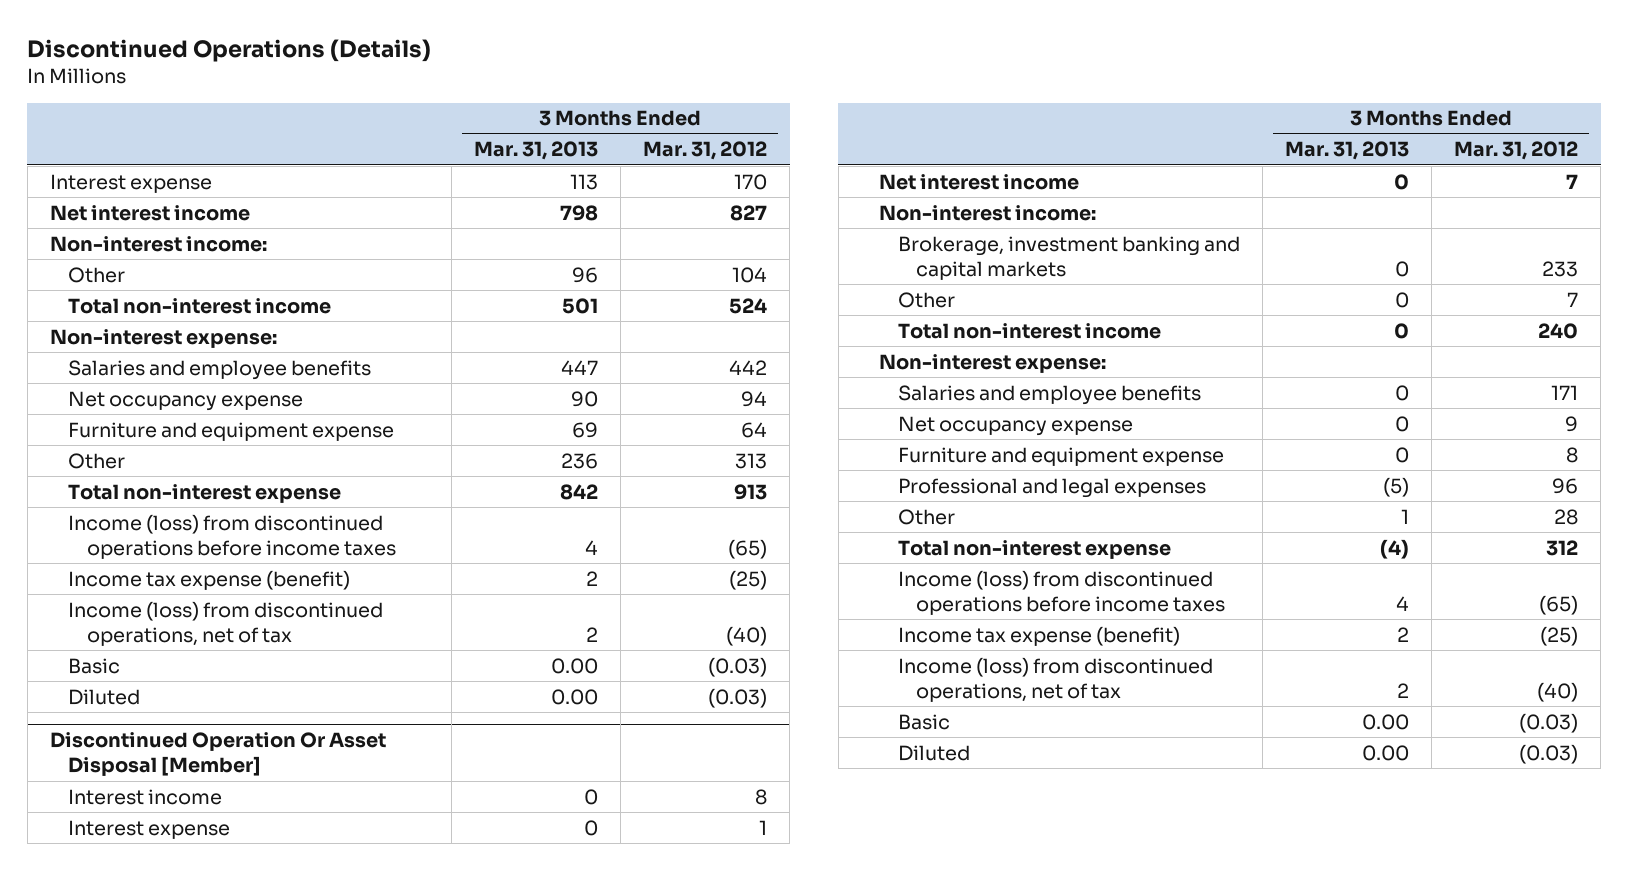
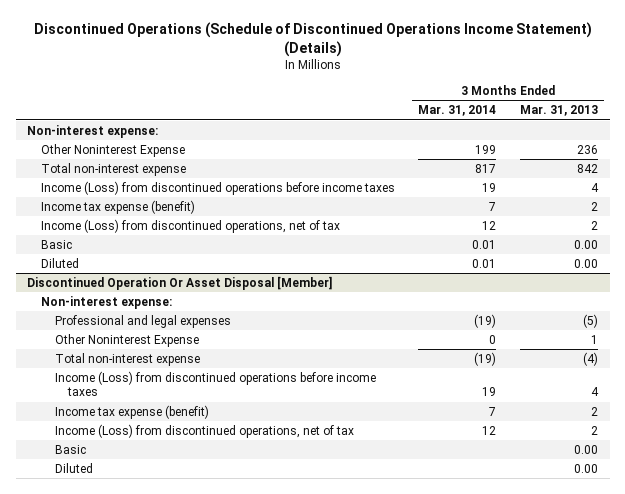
[27,39,432,63] Discontinued Operations (Details) -> [33,22,592,57] Discontinued Operations (Schedule of Discontinued Operations Income Statement) (Details)
[642,141,767,161] Mar. 31, 2012 -> none
none -> [418,105,497,117] Mar. 31, 2014
[49,173,212,193] Interest expense -> none
[49,204,250,221] Net interest income -> none
[49,235,267,252] Non-interest income: -> none
[68,266,126,283] Other -> none
[68,297,332,314] Total non-interest income -> none
[68,359,372,380] Salaries and employee benefits -> none
[68,390,304,411] Net occupancy expense -> none
[68,421,395,441] Furniture and equipment expense -> none
[68,452,126,469] Other -> [40,144,185,158] Other Noninterest Expense
[68,513,396,559] Income (loss) from discontinued operations before income taxes -> [40,181,395,196] Income (Loss) from discontinued operations before income taxes
[68,600,384,646] Income (loss) from discontinued operations, net of tax -> [40,219,340,234] Income (Loss) from discontinued operations, net of tax
[68,788,223,805] Interest income -> none
[68,819,231,839] Interest expense -> none
[879,173,1080,190] Net interest income -> none
[879,204,1097,221] Non-interest income: -> none
[897,235,1240,280] Brokerage, investment banking and capital markets -> none
[897,291,955,308] Other -> none
[897,322,1161,339] Total non-interest income -> none
[897,384,1201,405] Salaries and employee benefits -> none
[897,415,1133,436] Net occupancy expense -> none
[897,446,1224,466] Furniture and equipment expense -> none
[897,508,955,525] Other -> [54,334,199,348] Other Noninterest Expense
[897,569,1226,615] Income (loss) from discontinued operations before income taxes -> [54,371,376,397] Income (Loss) from discontinued operations before income taxes
[897,656,1213,702] Income (loss) from discontinued operations, net of tax -> [54,424,354,439] Income (Loss) from discontinued operations, net of tax

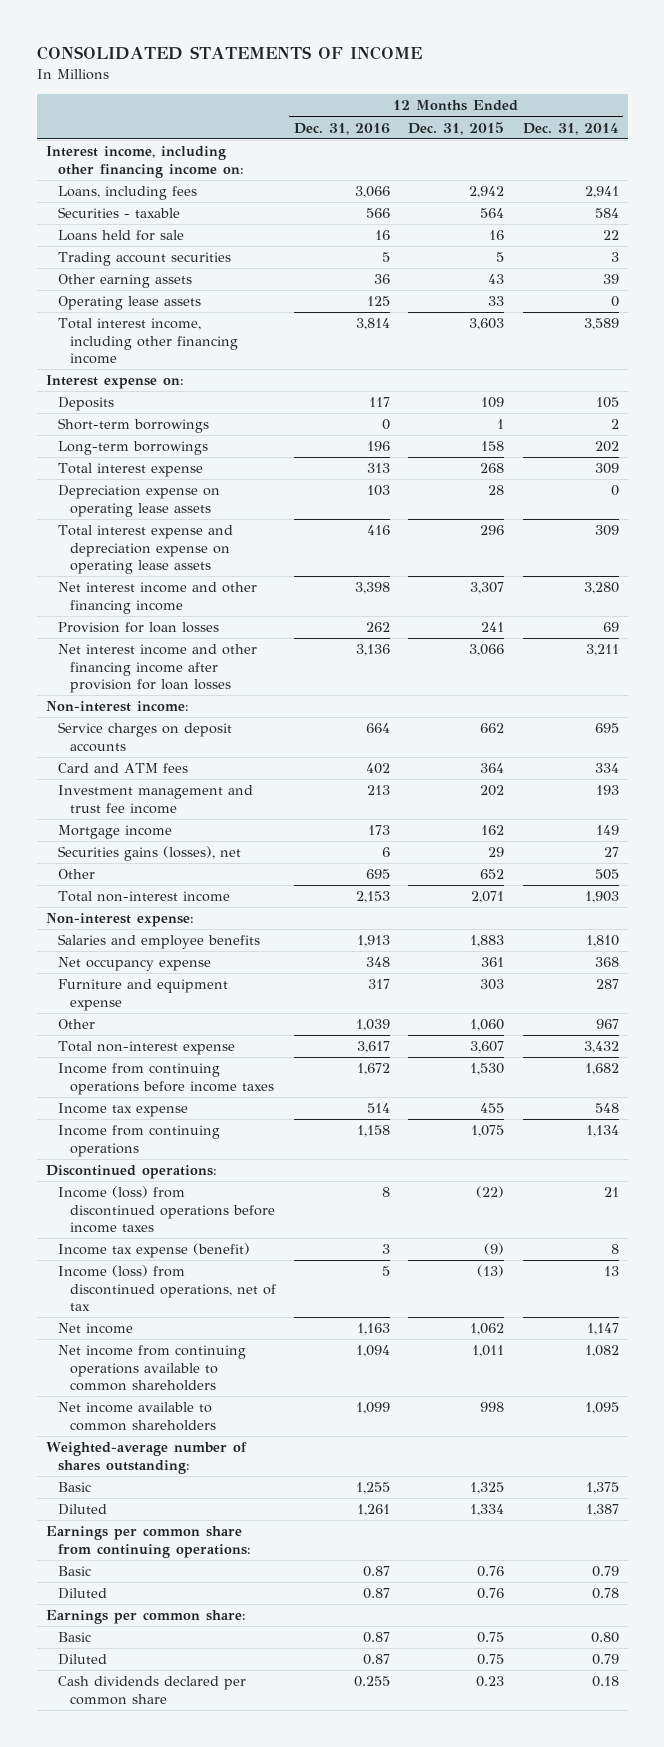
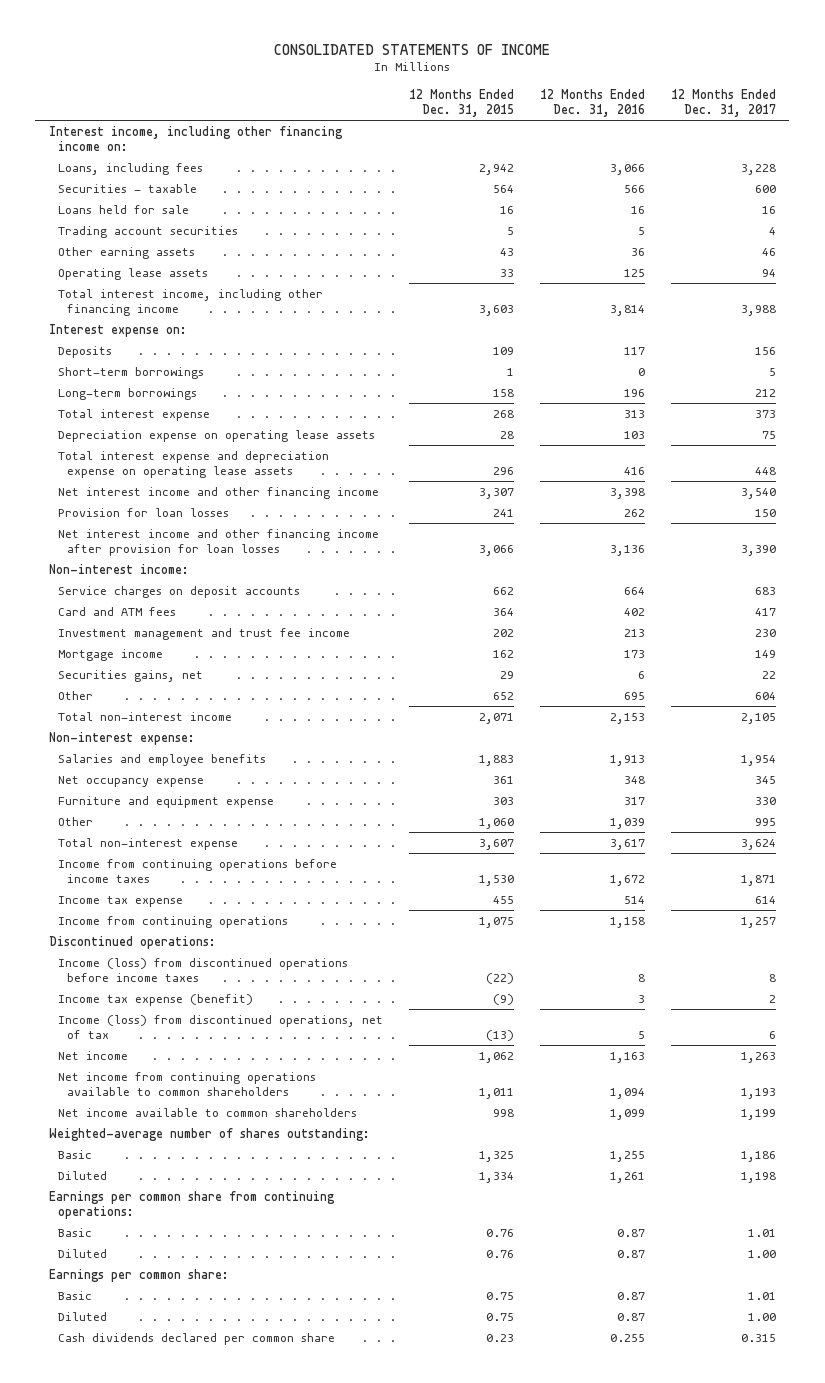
[522,122,619,135] Dec. 31, 2014 -> none
none -> [671,88,777,117] 12 Months Ended Dec. 31, 2017
[57,846,241,862] Securities gains (losses), net -> [57,669,203,682] Securities gains, net

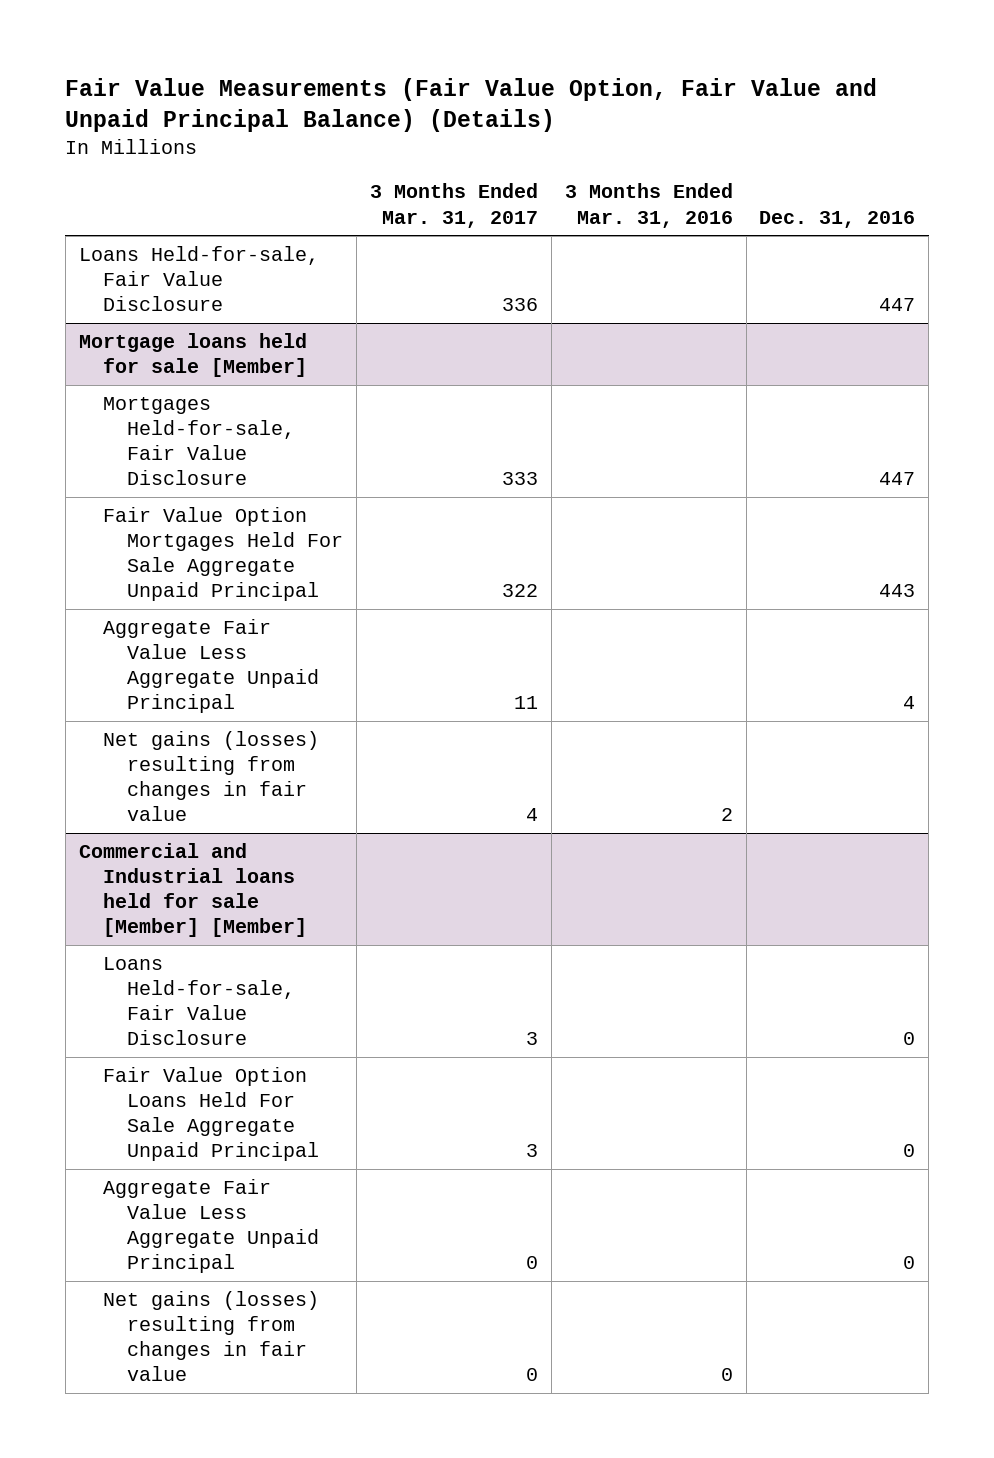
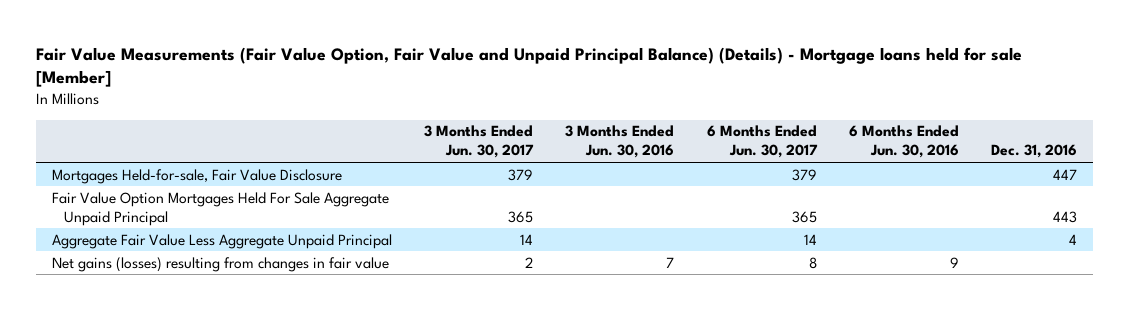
[65,77,878,132] Fair Value Measurements (Fair Value Option, Fair Value and Unpaid Principal Balance) (Details) -> [35,46,1022,88] Fair Value Measurements (Fair Value Option, Fair Value and Unpaid Principal Balance) (Details) - Mortgage loans held for sale [Member]
[369,183,538,228] 3 Months Ended Mar. 31, 2017 -> none
[564,183,733,228] 3 Months Ended Mar. 31, 2016 -> none
none -> [423,125,534,159] 3 Months Ended Jun. 30, 2017
none -> [565,125,675,159] 3 Months Ended Jun. 30, 2016
none -> [706,125,818,159] 6 Months Ended Jun. 30, 2017
none -> [848,125,959,159] 6 Months Ended Jun. 30, 2016
[78,245,319,312] Loans Held-for-sale, Fair Value Disclosure -> none
[78,332,307,378] Mortgage loans held for sale [Member] -> none
[78,842,307,938] Commercial and Industrial loans held for sale [Member] [Member] -> none
[102,956,296,1046] Loans Held-for-sale, Fair Value Disclosure -> none
[102,1066,320,1162] Fair Value Option Loans Held For Sale Aggregate Unpaid Principal -> none
[102,1178,320,1274] Aggregate Fair Value Less Aggregate Unpaid Principal -> none
[102,1290,319,1382] Net gains (losses) resulting from changes in fair value -> none

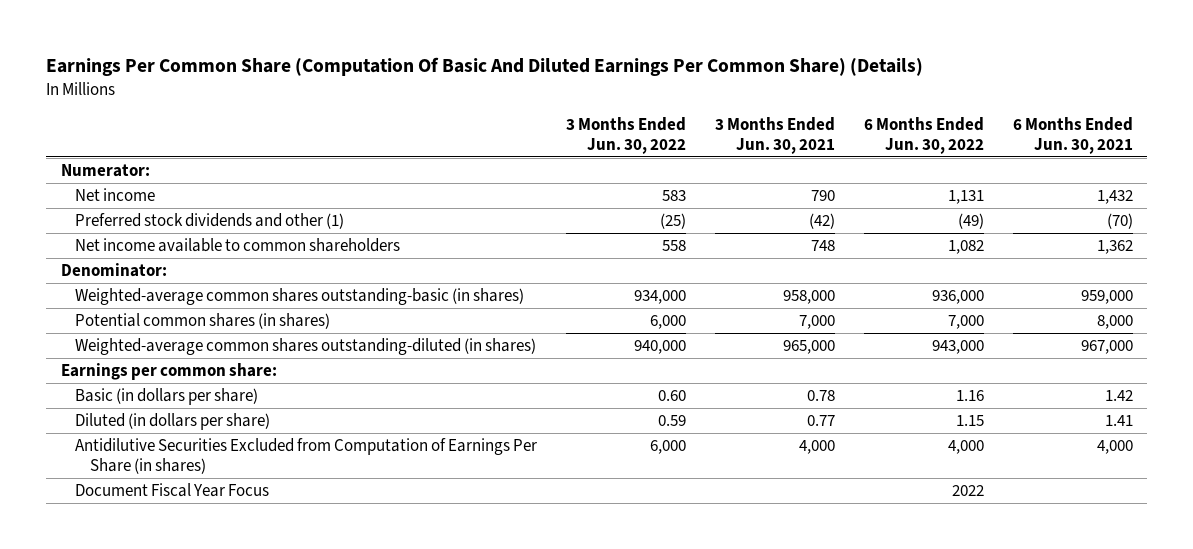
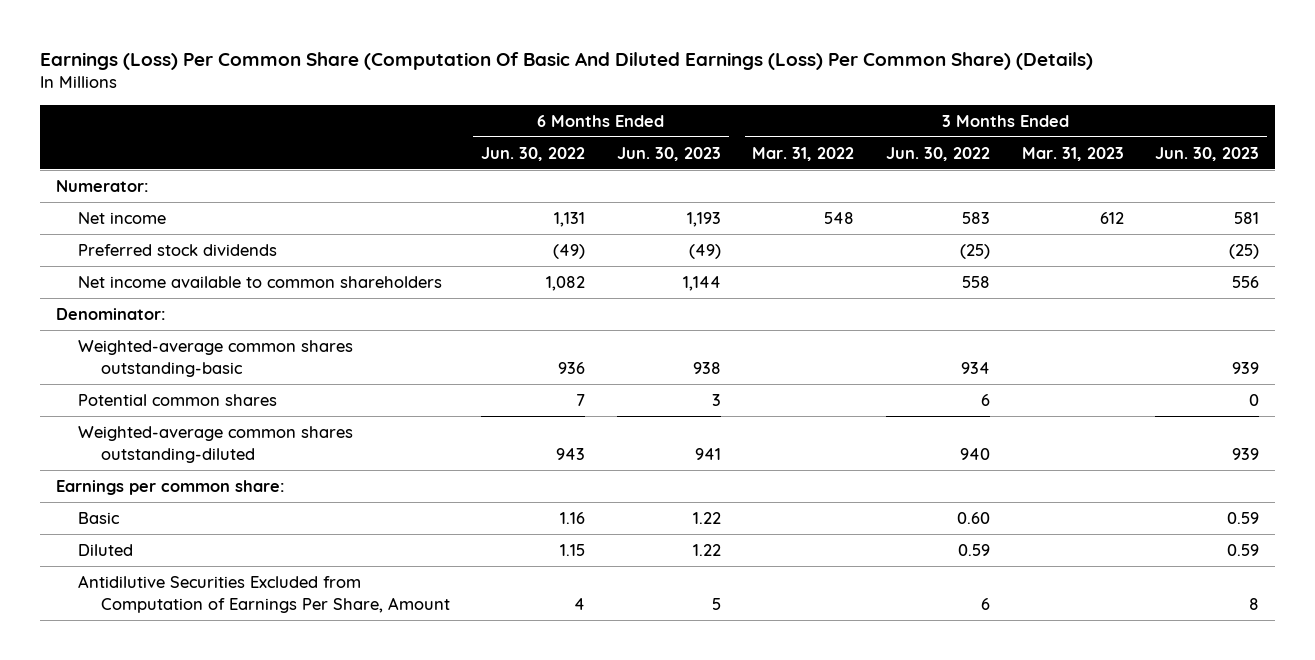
[46,57,924,77] Earnings Per Common Share (Computation Of Basic And Diluted Earnings Per Common Share) (Details) -> [39,51,1093,70] Earnings (Loss) Per Common Share (Computation Of Basic And Diluted Earnings (Loss) Per Common Share) (Details)
[714,116,835,155] 3 Months Ended Jun. 30, 2021 -> none
[1012,116,1133,155] 6 Months Ended Jun. 30, 2021 -> none
none -> [616,146,721,161] Jun. 30, 2023
none -> [752,146,855,161] Mar. 31, 2022
none -> [1021,146,1124,161] Mar. 31, 2023
none -> [1155,146,1260,161] Jun. 30, 2023
[75,212,345,229] Preferred stock dividends and other (1) -> [78,243,278,256] Preferred stock dividends
[75,287,525,305] Weighted-average common shares outstanding-basic (in shares) -> [78,339,354,377] Weighted-average common shares outstanding-basic
[634,289,687,304] 934,000 -> [961,361,991,374] 934
[931,289,984,304] 936,000 -> [558,361,586,374] 936
[75,312,331,329] Potential common shares (in shares) -> [78,393,278,406] Potential common shares
[650,314,687,329] 6,000 -> [981,393,991,406] 6
[947,314,984,329] 7,000 -> [576,393,586,406] 7
[75,337,537,355] Weighted-average common shares outstanding-diluted (in shares) -> [78,425,354,463] Weighted-average common shares outstanding-diluted
[634,339,687,354] 940,000 -> [960,447,991,460] 940
[931,339,984,354] 943,000 -> [556,447,586,460] 943
[75,482,270,497] Document Fiscal Year Focus -> none
[75,387,259,405] Basic (in dollars per share) -> [78,511,121,524] Basic
[75,412,271,430] Diluted (in dollars per share) -> [78,543,134,556] Diluted
[75,437,538,475] Antidilutive Securities Excluded from Computation of Earnings Per Share (in shares) -> [78,574,450,613] Antidilutive Securities Excluded from Computation of Earnings Per Share, Amount
[650,439,687,454] 6,000 -> [981,597,991,610] 6
[947,439,984,454] 4,000 -> [574,597,586,610] 4

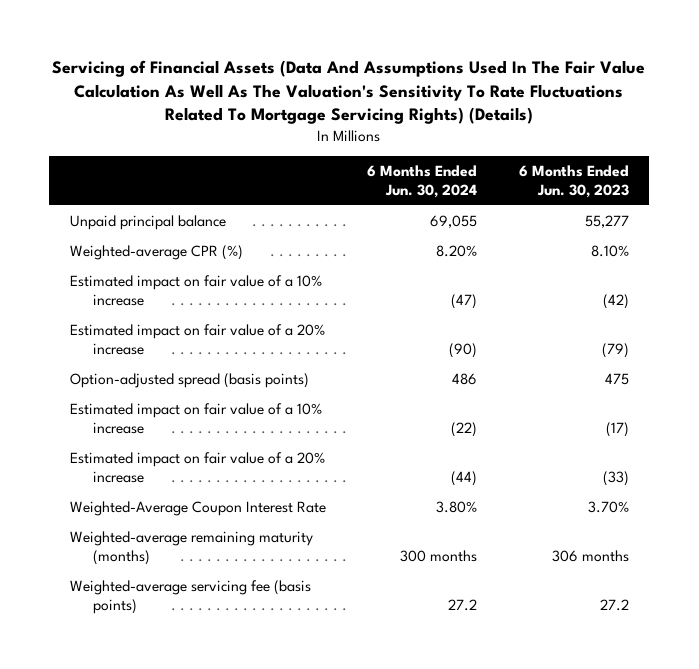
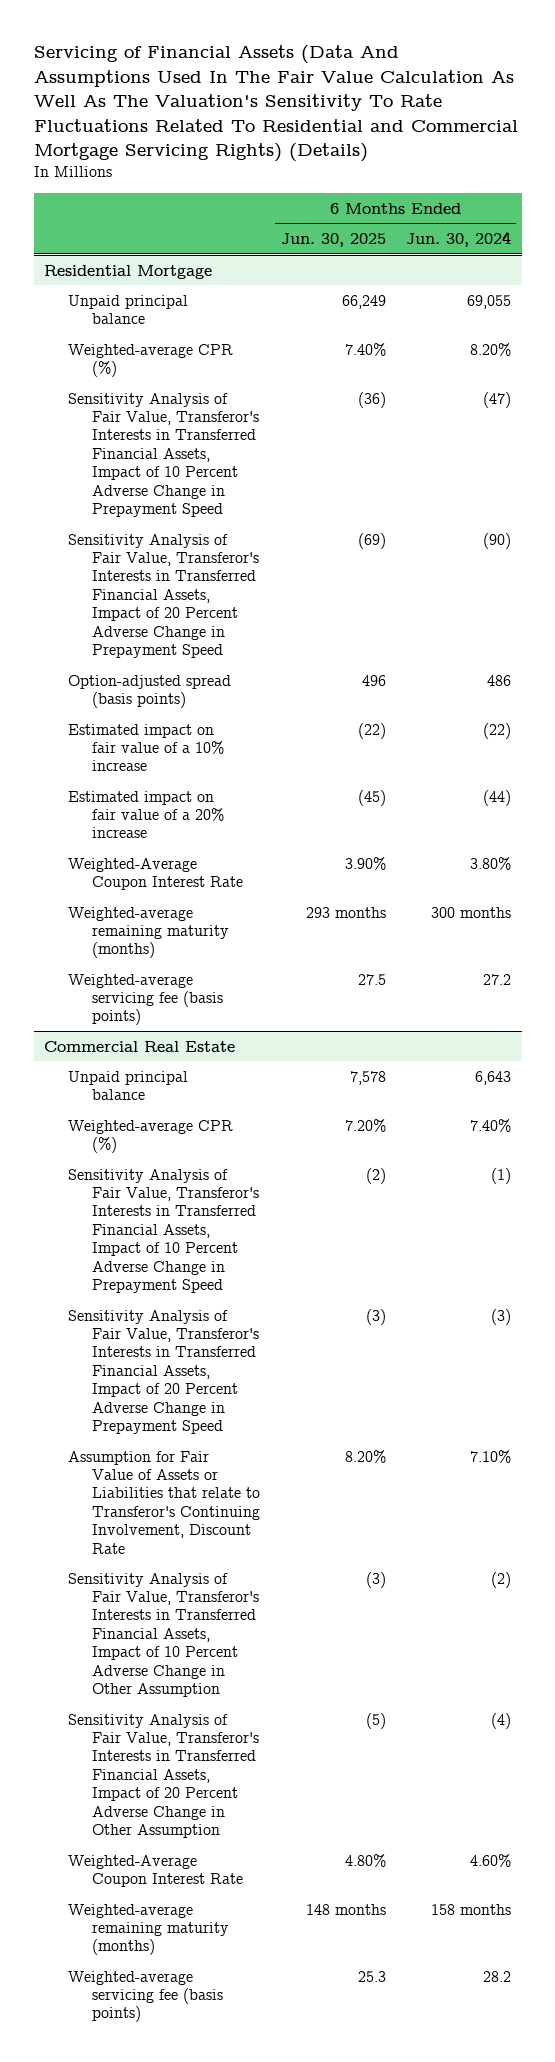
[52,59,646,125] Servicing of Financial Assets (Data And Assumptions Used In The Fair Value Calculation As Well As The Valuation's Sensitivity To Rate Fluctuations Related To Mortgage Servicing Rights) (Details) -> [33,45,518,163] Servicing of Financial Assets (Data And Assumptions Used In The Fair Value Calculation As Well As The Valuation's Sensitivity To Rate Fluctuations Related To Residential and Commercial Mortgage Servicing Rights) (Details)
[518,165,629,198] 6 Months Ended Jun. 30, 2023 -> none
none -> [280,232,386,247] Jun. 30, 2025
none -> [44,264,213,279] Residential Mortgage
[69,275,322,306] Estimated impact on fair value of a 10% increase -> [67,392,259,518] Sensitivity Analysis of Fair Value, Transferor's Interests in Transferred Financial Assets, Impact of 10 Percent Adverse Change in Prepayment Speed
[69,324,325,355] Estimated impact on fair value of a 20% increase -> [67,533,259,659] Sensitivity Analysis of Fair Value, Transferor's Interests in Transferred Financial Assets, Impact of 20 Percent Adverse Change in Prepayment Speed
none -> [44,1040,236,1052] Commercial Real Estate
none -> [67,1070,188,1100] Unpaid principal balance
none -> [67,1119,233,1153] Weighted-average CPR (%)
none -> [67,1168,259,1294] Sensitivity Analysis of Fair Value, Transferor's Interests in Transferred Financial Assets, Impact of 10 Percent Adverse Change in Prepayment Speed
none -> [67,1309,259,1435] Sensitivity Analysis of Fair Value, Transferor's Interests in Transferred Financial Assets, Impact of 20 Percent Adverse Change in Prepayment Speed
none -> [67,1450,260,1554] Assumption for Fair Value of Assets or Liabilities that relate to Transferor's Continuing Involvement, Discount Rate
none -> [67,1572,259,1698] Sensitivity Analysis of Fair Value, Transferor's Interests in Transferred Financial Assets, Impact of 10 Percent Adverse Change in Other Assumption
none -> [67,1713,259,1839] Sensitivity Analysis of Fair Value, Transferor's Interests in Transferred Financial Assets, Impact of 20 Percent Adverse Change in Other Assumption
none -> [67,1854,243,1887] Weighted-Average Coupon Interest Rate
none -> [67,1903,229,1956] Weighted-average remaining maturity (months)
none -> [67,1970,223,2023] Weighted-average servicing fee (basis points)

